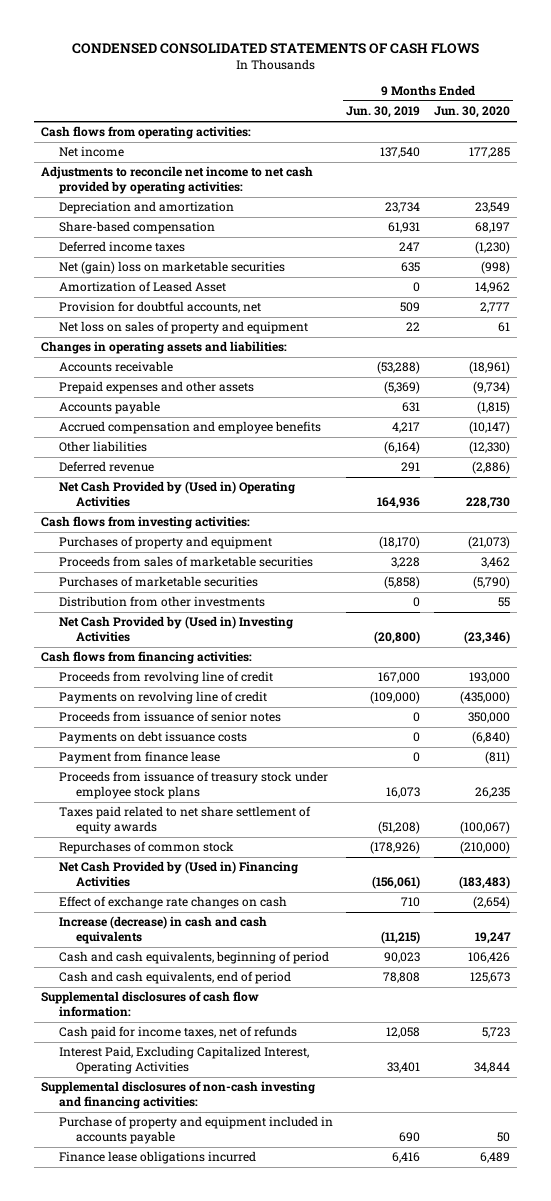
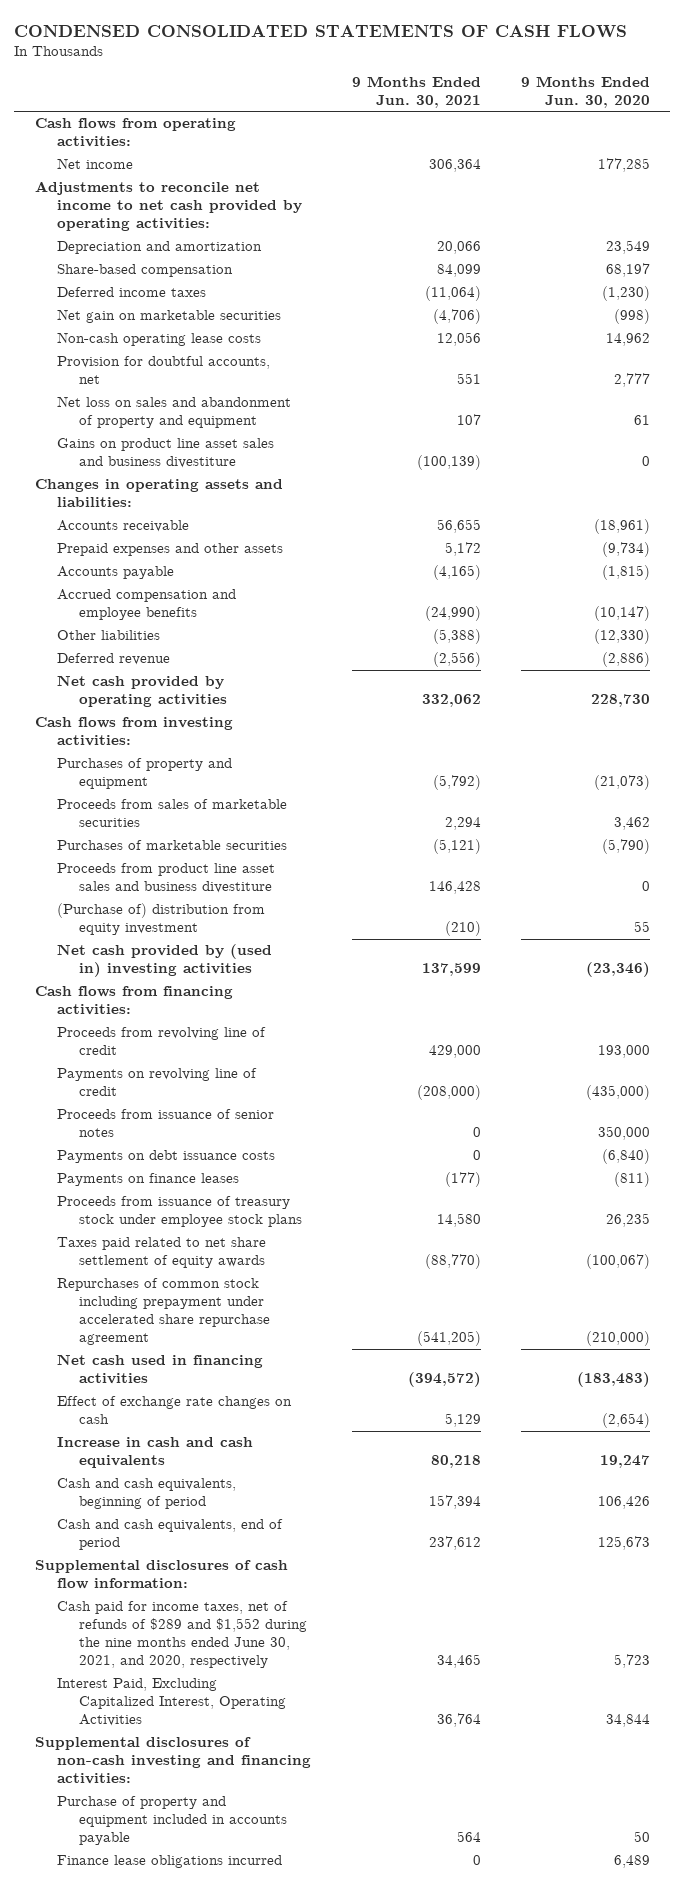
[346,106,421,119] Jun. 30, 2019 -> none
none -> [351,75,481,108] 9 Months Ended Jun. 30, 2021
[58,261,285,275] Net (gain) loss on marketable securities -> [56,309,281,324] Net gain on marketable securities
[58,281,226,293] Amortization of Leased Asset -> [56,332,261,347] Non-cash operating lease costs
[58,321,308,335] Net loss on sales of property and equipment -> [56,396,291,429] Net loss on sales and abandonment of property and equipment
none -> [56,438,274,469] Gains on product line asset sales and business divestiture
[58,481,295,507] Net Cash Provided by (Used in) Operating Activities -> [56,675,228,708] Net cash provided by operating activities
none -> [56,863,275,894] Proceeds from product line asset sales and business divestiture
[58,596,265,608] Distribution from other investments -> [56,903,265,936] (Purchase of) distribution from equity investment
[58,616,293,642] Net Cash Provided by (Used in) Investing Activities -> [56,944,272,978] Net cash provided by (used in) investing activities
[58,751,220,765] Payment from finance lease -> [56,1173,239,1187] Payments on finance leases
[58,841,234,855] Repurchases of common stock -> [56,1278,271,1346] Repurchases of common stock including prepayment under accelerated share repurchase agreement
[58,861,298,887] Net Cash Provided by (Used in) Financing Activities -> [56,1354,263,1385] Net cash used in financing activities
[58,916,267,944] Increase (decrease) in cash and cash equivalents -> [56,1437,253,1469] Increase in cash and cash equivalents
[58,1026,297,1040] Cash paid for income taxes, net of refunds -> [56,1601,308,1669] Cash paid for income taxes, net of refunds of $289 and $1,552 during the nine months ended June 30, 2021, and 2020, respectively

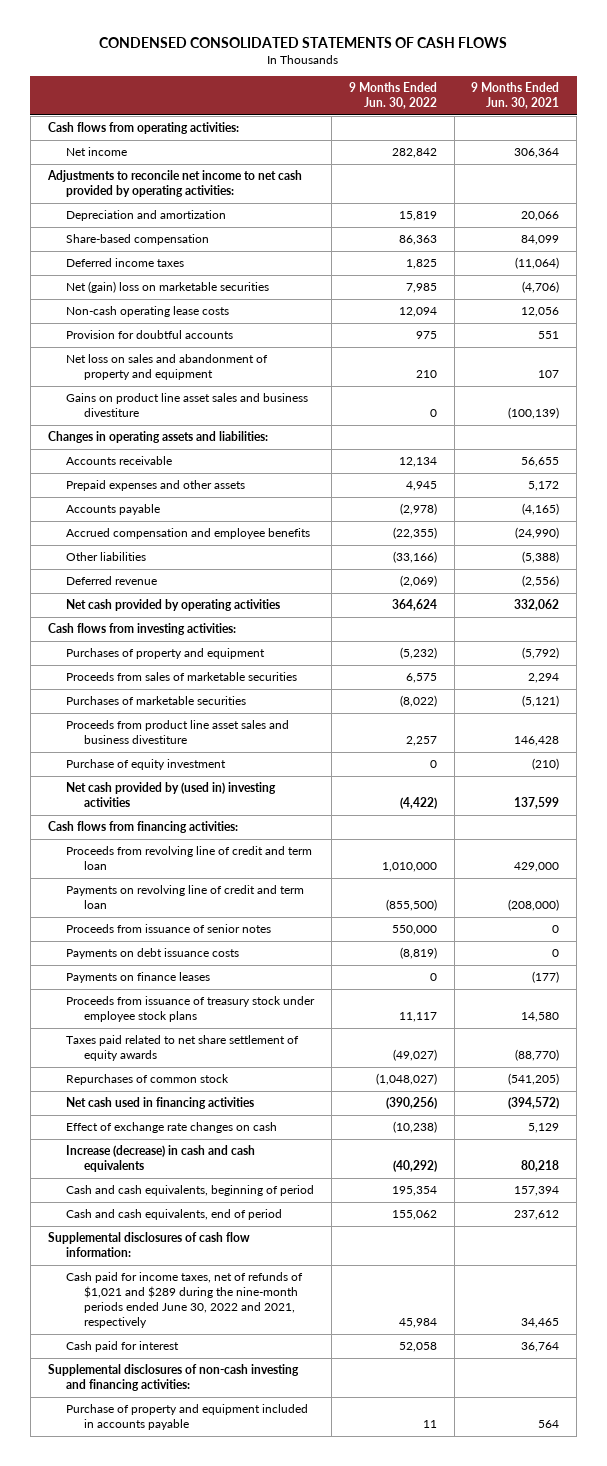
[521,75,651,108] 9 Months Ended Jun. 30, 2020 -> none
none -> [348,82,437,110] 9 Months Ended Jun. 30, 2022
[56,309,281,324] Net gain on marketable securities -> [65,281,269,294] Net (gain) loss on marketable securities
[56,356,270,385] Provision for doubtful accounts, net -> [65,330,233,340] Provision for doubtful accounts
[56,903,265,936] (Purchase of) distribution from equity investment -> [65,759,226,771] Purchase of equity investment
[56,1027,266,1056] Proceeds from revolving line of credit -> [65,846,312,871] Proceeds from revolving line of credit and term loan
[56,1068,257,1097] Payments on revolving line of credit -> [65,885,304,910] Payments on revolving line of credit and term loan
[56,1278,271,1346] Repurchases of common stock including prepayment under accelerated share repurchase agreement -> [65,1074,229,1086] Repurchases of common stock
[56,1437,253,1469] Increase in cash and cash equivalents -> [65,1145,255,1173] Increase (decrease) in cash and cash equivalents
[56,1601,308,1669] Cash paid for income taxes, net of refunds of $289 and $1,552 during the nine months ended June 30, 2021, and 2020, respectively -> [65,1272,303,1329] Cash paid for income taxes, net of refunds of $1,021 and $289 during the nine-month periods ended June 30, 2022 and 2021, respectively
[56,1678,287,1727] Interest Paid, Excluding Capitalized Interest, Operating Activities -> [65,1341,179,1353] Cash paid for interest
[56,1855,282,1869] Finance lease obligations incurred -> none

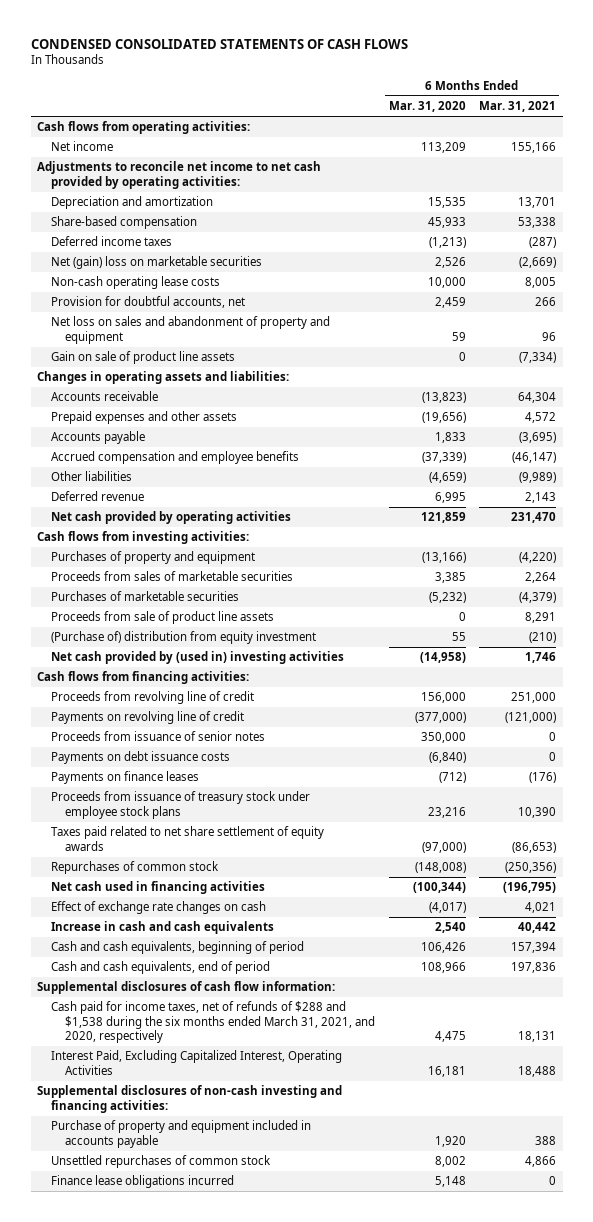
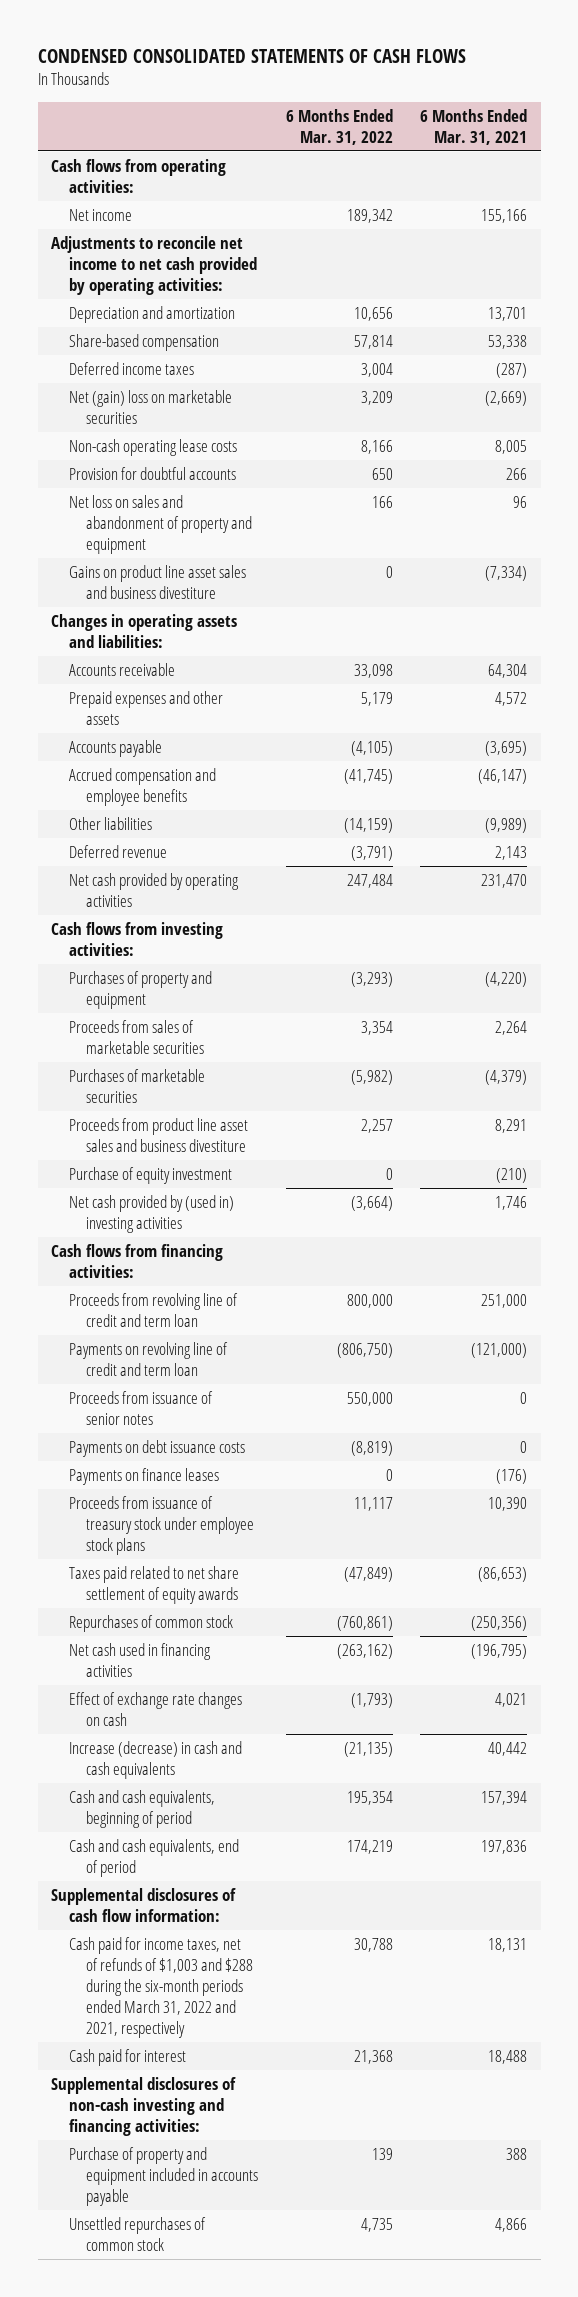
[388,101,466,113] Mar. 31, 2020 -> none
none -> [285,108,393,145] 6 Months Ended Mar. 31, 2022
[51,296,246,309] Provision for doubtful accounts, net -> [68,466,236,480] Provision for doubtful accounts
[51,351,236,365] Gain on sale of product line assets -> [68,564,246,599] Gains on product line asset sales and business divestiture
[51,611,275,625] Proceeds from sale of product line assets -> [68,1117,248,1152] Proceeds from product line asset sales and business divestiture
[51,631,317,645] (Purchase of) distribution from equity investment -> [68,1166,232,1184] Purchase of equity investment
[51,691,255,705] Proceeds from revolving line of credit -> [68,1292,238,1327] Proceeds from revolving line of credit and term loan
[51,711,245,725] Payments on revolving line of credit -> [68,1341,228,1376] Payments on revolving line of credit and term loan
[51,921,275,935] Increase in cash and cash equivalents -> [68,1740,242,1779] Increase (decrease) in cash and cash equivalents
[51,1001,376,1043] Cash paid for income taxes, net of refunds of $288 and $1,538 during the six months ended March 31, 2021, and 2020, respectively -> [68,1936,254,2038] Cash paid for income taxes, net of refunds of $1,003 and $288 during the six-month periods ended March 31, 2022 and 2021, respectively
[51,1050,343,1075] Interest Paid, Excluding Capitalized Interest, Operating Activities -> [68,2048,186,2066] Cash paid for interest
[51,1175,235,1189] Finance lease obligations incurred -> none

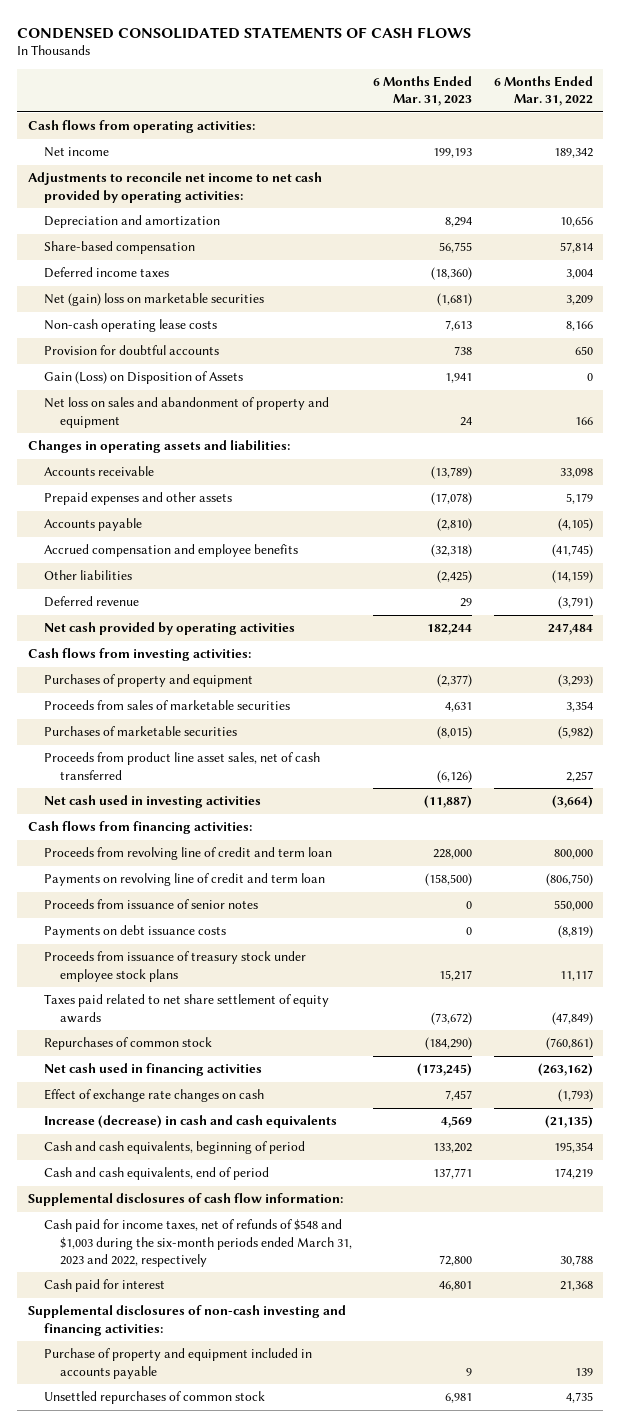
[419,108,527,145] 6 Months Ended Mar. 31, 2021 -> none
none -> [373,76,473,107] 6 Months Ended Mar. 31, 2023
none -> [43,371,243,385] Gain (Loss) on Disposition of Assets
[68,564,246,599] Gains on product line asset sales and business divestiture -> none
[68,1166,232,1184] Purchase of equity investment -> none
[68,1117,248,1152] Proceeds from product line asset sales and business divestiture -> [43,752,320,780] Proceeds from product line asset sales, net of cash transferred
[68,1194,234,1233] Net cash provided by (used in) investing activities -> [43,795,261,809] Net cash used in investing activities
[68,1467,219,1485] Payments on finance leases -> none
[68,1936,254,2038] Cash paid for income taxes, net of refunds of $1,003 and $288 during the six-month periods ended March 31, 2022 and 2021, respectively -> [43,1219,352,1267] Cash paid for income taxes, net of refunds of $548 and $1,003 during the six-month periods ended March 31, 2023 and 2022, respectively

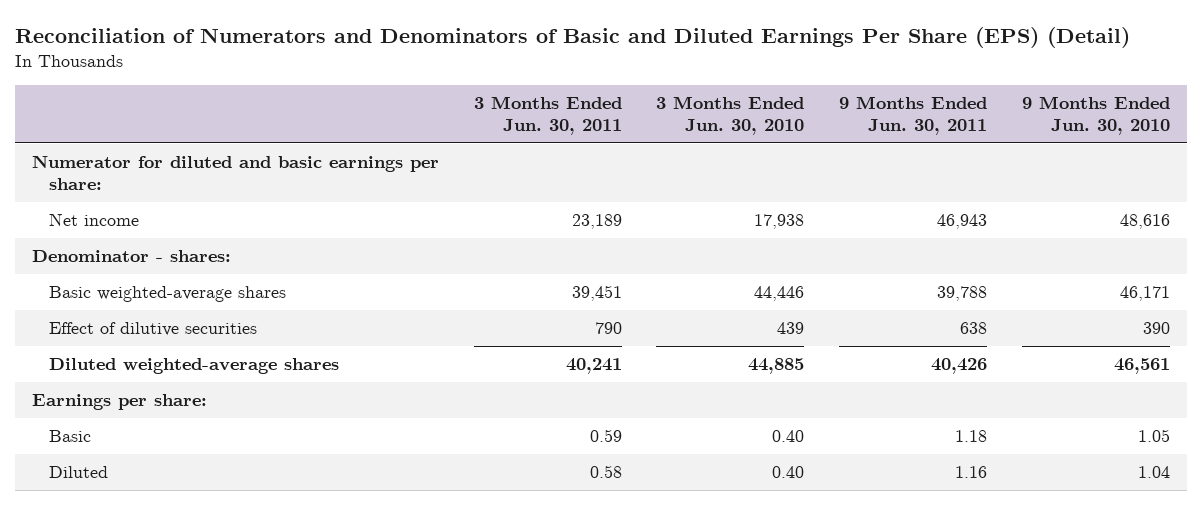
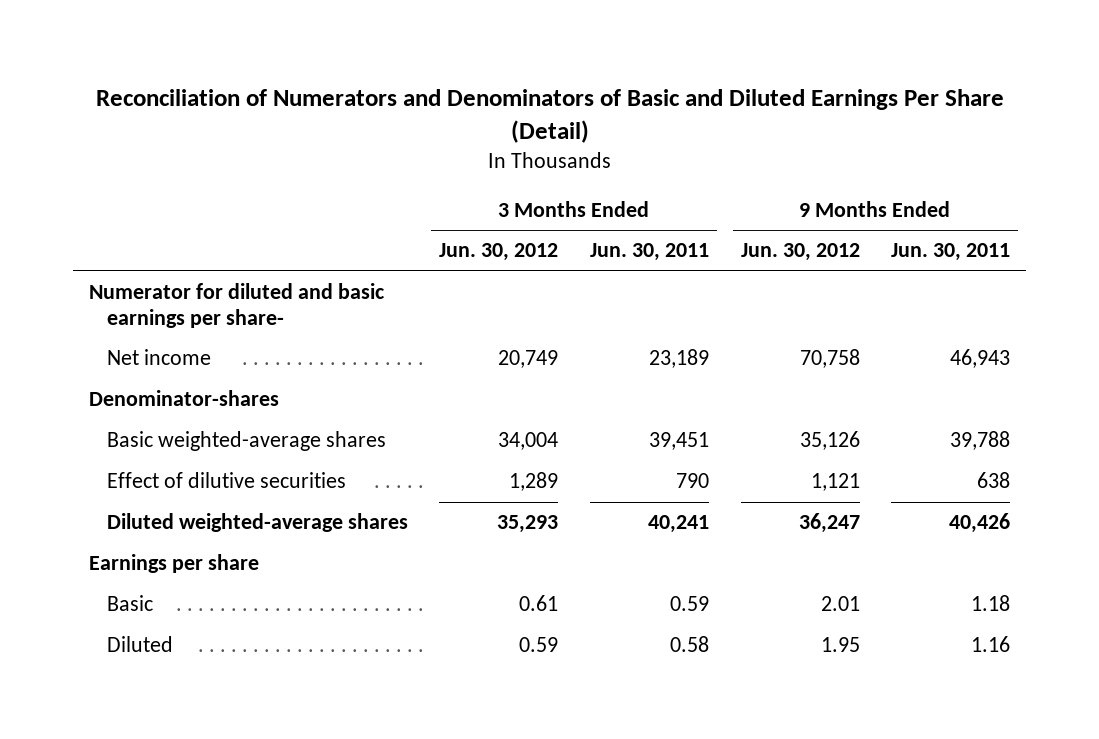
[14,26,1130,48] Reconciliation of Numerators and Denominators of Basic and Diluted Earnings Per Share (EPS) (Detail) -> [95,89,1004,144] Reconciliation of Numerators and Denominators of Basic and Diluted Earnings Per Share (Detail)
[656,96,805,135] 3 Months Ended Jun. 30, 2010 -> none
[1021,96,1170,135] 9 Months Ended Jun. 30, 2010 -> none
none -> [439,243,559,262] Jun. 30, 2012
none -> [740,243,860,262] Jun. 30, 2012
[32,155,440,190] Numerator for diluted and basic earnings per share: -> [89,283,385,328] Numerator for diluted and basic earnings per share-
[32,250,232,263] Denominator - shares: -> [89,390,280,407] Denominator-shares
[32,394,208,411] Earnings per share: -> [89,554,260,574] Earnings per share

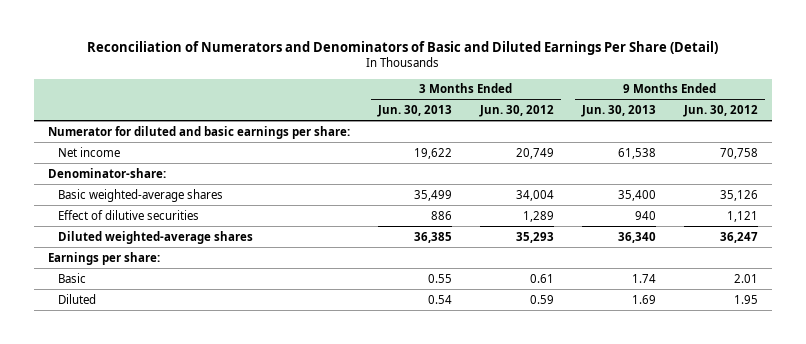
[590,243,710,262] Jun. 30, 2011 -> none
[891,243,1011,262] Jun. 30, 2011 -> none
none -> [377,105,453,118] Jun. 30, 2013
none -> [581,105,657,118] Jun. 30, 2013
[89,283,385,328] Numerator for diluted and basic earnings per share- -> [48,125,351,139] Numerator for diluted and basic earnings per share:
[89,390,280,407] Denominator-shares -> [48,167,167,178] Denominator-share:
[89,554,260,574] Earnings per share -> [48,251,161,265] Earnings per share:

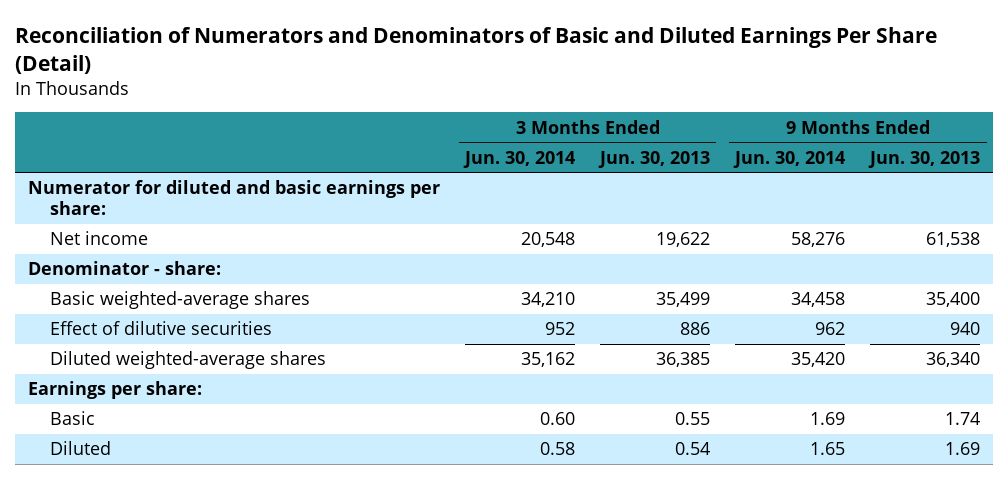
[479,105,555,118] Jun. 30, 2012 -> none
[683,105,759,118] Jun. 30, 2012 -> none
none -> [462,150,575,168] Jun. 30, 2014
none -> [733,150,846,168] Jun. 30, 2014
[48,167,167,178] Denominator-share: -> [27,261,221,276] Denominator - share:

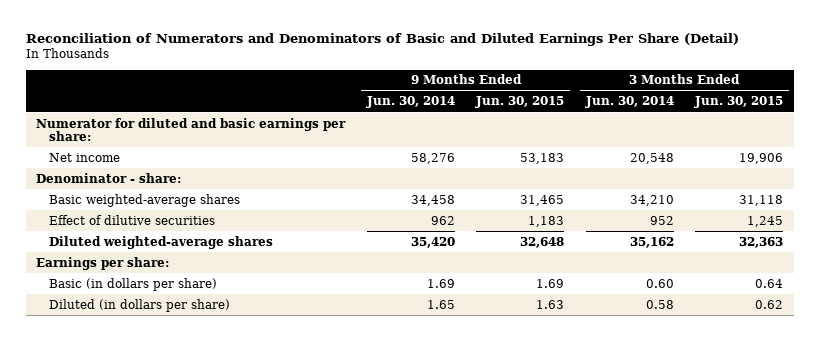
[598,150,711,168] Jun. 30, 2013 -> none
[868,150,981,168] Jun. 30, 2013 -> none
none -> [475,96,565,109] Jun. 30, 2015
none -> [694,96,784,109] Jun. 30, 2015
[50,411,96,426] Basic -> [48,277,217,291] Basic (in dollars per share)
[50,441,112,456] Diluted -> [48,298,230,312] Diluted (in dollars per share)

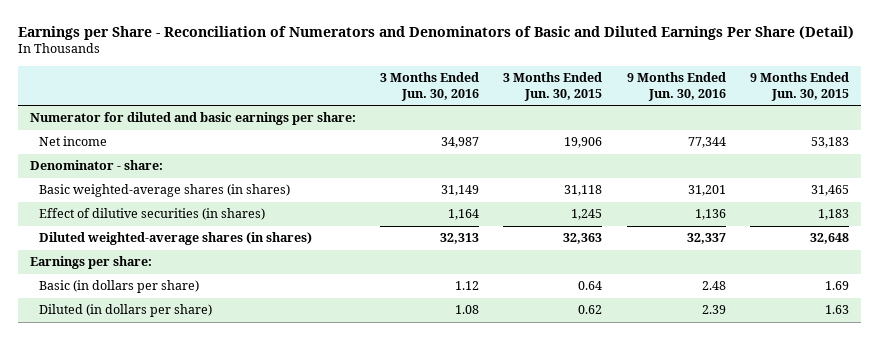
[25,33,739,47] Reconciliation of Numerators and Denominators of Basic and Diluted Earnings Per Share (Detail) -> [17,25,854,40] Earnings per Share - Reconciliation of Numerators and Denominators of Basic and Diluted Earnings Per Share (Detail)
[365,96,455,109] Jun. 30, 2014 -> none
[584,96,674,109] Jun. 30, 2014 -> none
none -> [379,72,479,101] 3 Months Ended Jun. 30, 2016
none -> [626,72,726,101] 9 Months Ended Jun. 30, 2016
[48,193,240,207] Basic weighted-average shares -> [39,184,291,198] Basic weighted-average shares (in shares)
[48,214,215,225] Effect of dilutive securities -> [39,208,266,221] Effect of dilutive securities (in shares)
[48,235,273,249] Diluted weighted-average shares -> [39,232,313,246] Diluted weighted-average shares (in shares)

